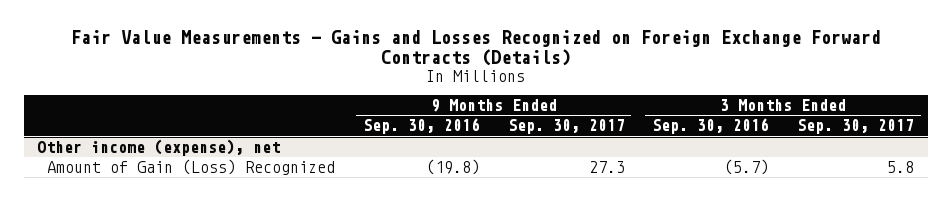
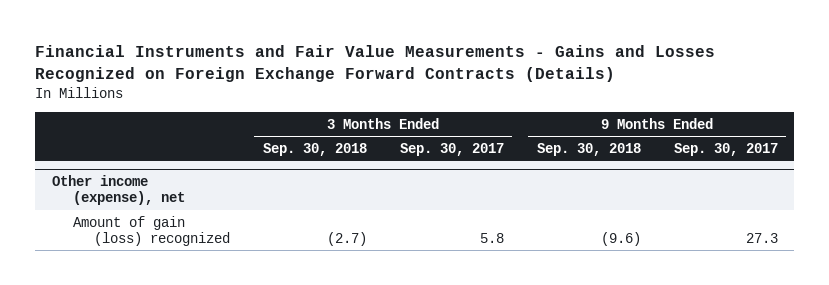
[70,29,881,67] Fair Value Measurements - Gains and Losses Recognized on Foreign Exchange Forward Contracts (Details) -> [35,45,716,82] Financial Instruments and Fair Value Measurements - Gains and Losses Recognized on Foreign Exchange Forward Contracts (Details)
[362,118,480,135] Sep. 30, 2016 -> none
[652,118,770,135] Sep. 30, 2016 -> none
none -> [262,142,367,156] Sep. 30, 2018
none -> [536,142,641,156] Sep. 30, 2018
[47,159,336,176] Amount of Gain (Loss) Recognized -> [72,215,230,246] Amount of gain (loss) recognized

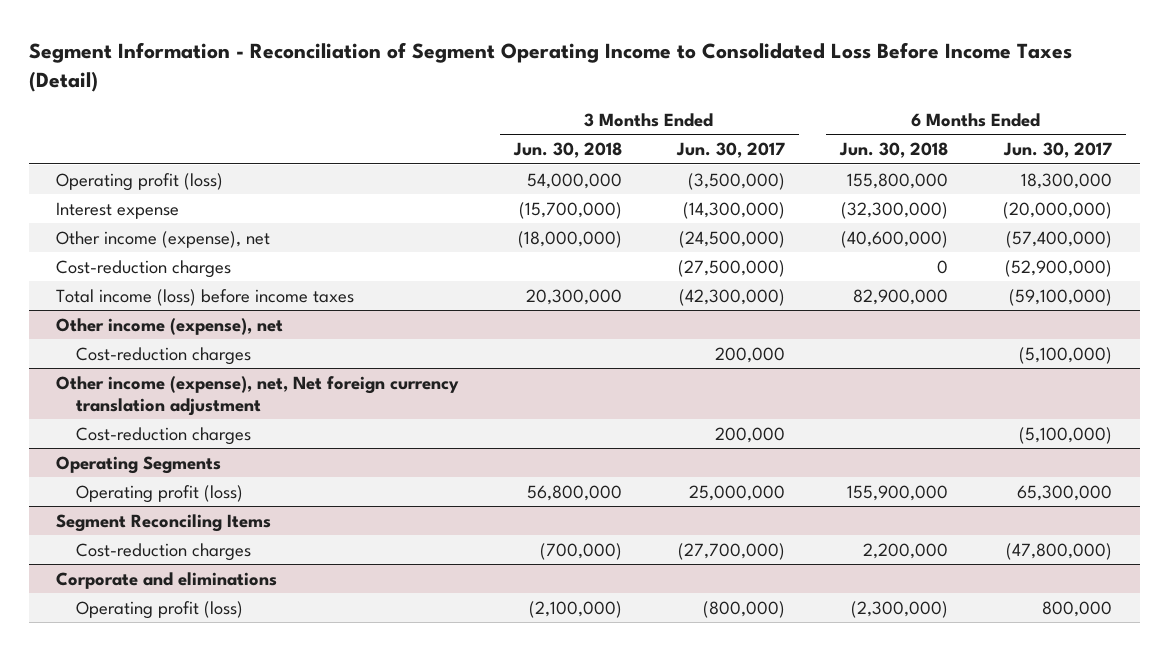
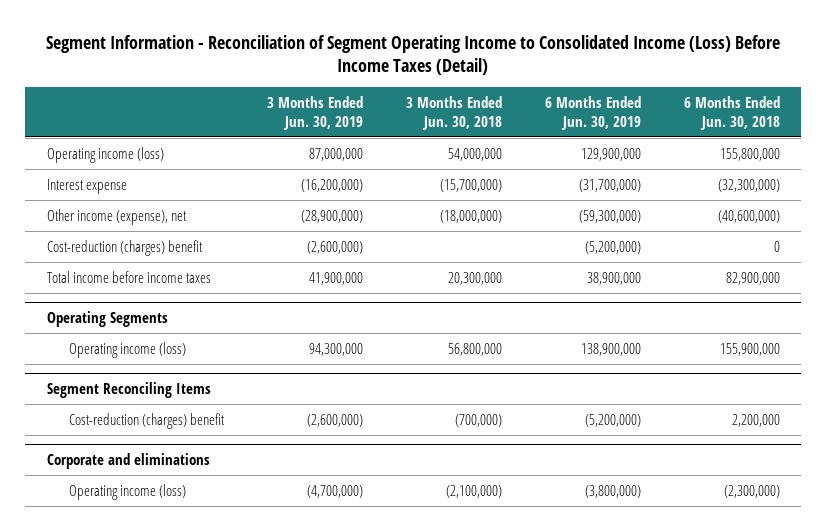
[28,41,1072,92] Segment Information - Reconciliation of Segment Operating Income to Consolidated Loss Before Income Taxes (Detail) -> [46,34,781,75] Segment Information - Reconciliation of Segment Operating Income to Consolidated Income (Loss) Before Income Taxes (Detail)
[675,142,785,159] Jun. 30, 2017 -> none
[1003,142,1113,159] Jun. 30, 2017 -> none
none -> [267,95,364,130] 3 Months Ended Jun. 30, 2019
none -> [544,95,641,130] 6 Months Ended Jun. 30, 2019
[56,172,224,191] Operating profit (loss) -> [46,146,164,163] Operating income (loss)
[56,317,284,335] Other income (expense), net -> none
[75,346,251,365] Cost-reduction charges -> none
[56,375,460,416] Other income (expense), net, Net foreign currency translation adjustment -> none
[75,426,251,445] Cost-reduction charges -> none
[56,259,232,278] Cost-reduction charges -> [46,239,203,256] Cost-reduction (charges) benefit
[56,288,355,306] Total income (loss) before income taxes -> [46,270,211,283] Total income before income taxes
[75,484,243,503] Operating profit (loss) -> [69,341,187,358] Operating income (loss)
[75,542,251,561] Cost-reduction charges -> [69,412,226,429] Cost-reduction (charges) benefit
[75,600,243,619] Operating profit (loss) -> [69,483,187,500] Operating income (loss)

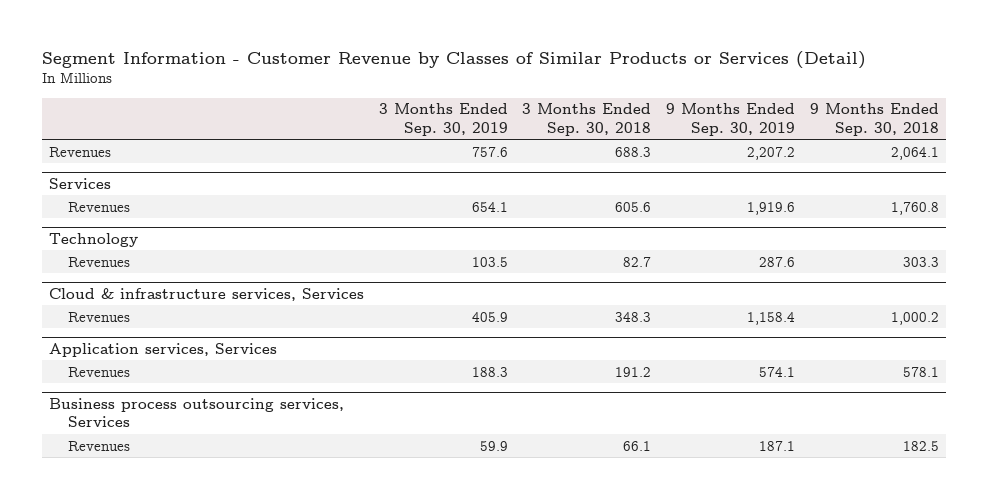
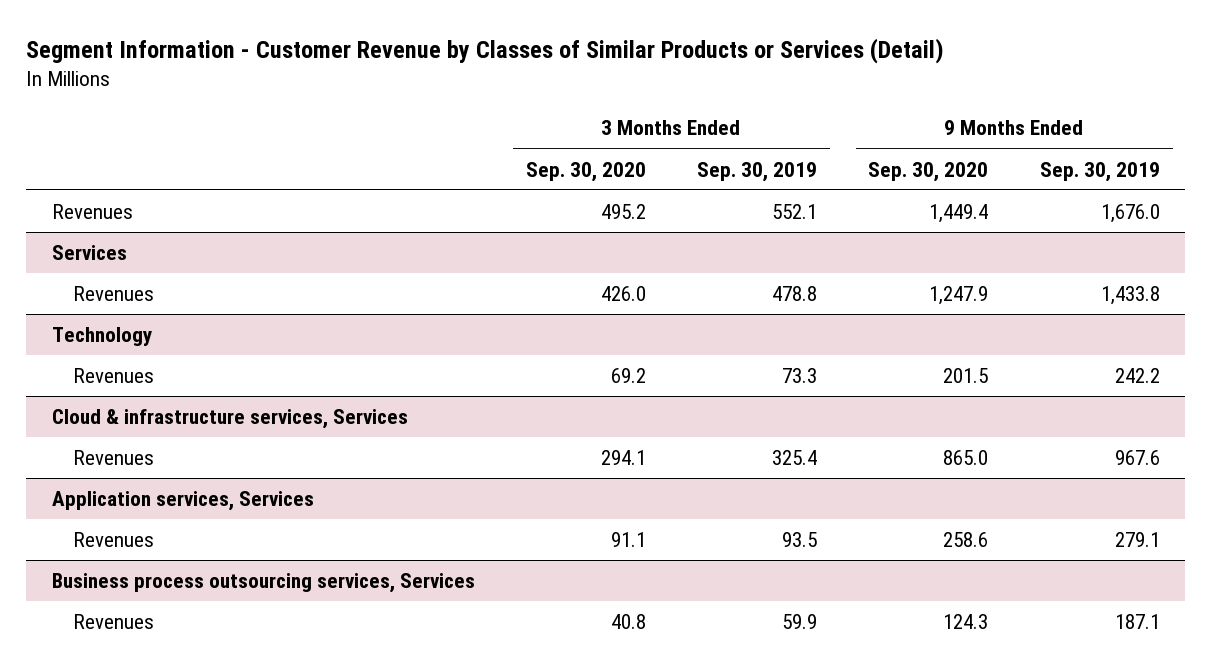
[522,103,652,136] 3 Months Ended Sep. 30, 2018 -> none
[809,103,939,136] 9 Months Ended Sep. 30, 2018 -> none
none -> [525,161,646,182] Sep. 30, 2020
none -> [868,161,989,182] Sep. 30, 2020
[471,146,508,157] 757.6 -> [772,204,818,220] 552.1
[746,146,795,160] 2,207.2 -> [1100,204,1160,224] 1,676.0
[471,201,508,212] 654.1 -> [772,286,818,302] 478.8
[746,201,795,215] 1,919.6 -> [1100,286,1160,306] 1,433.8
[471,256,508,267] 103.5 -> [782,368,818,384] 73.3
[758,256,795,267] 287.6 -> [1114,368,1160,384] 242.2
[471,311,508,322] 405.9 -> [772,450,818,466] 325.4
[746,311,795,325] 1,158.4 -> [1114,450,1160,466] 967.6
[471,366,508,377] 188.3 -> [782,532,818,548] 93.5
[758,366,795,377] 574.1 -> [1114,532,1160,548] 279.1

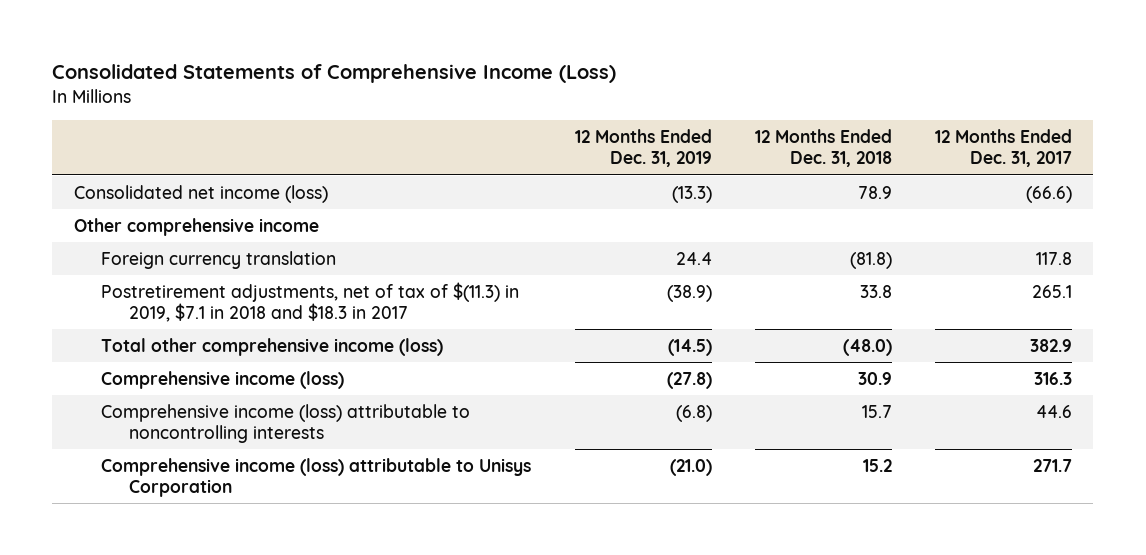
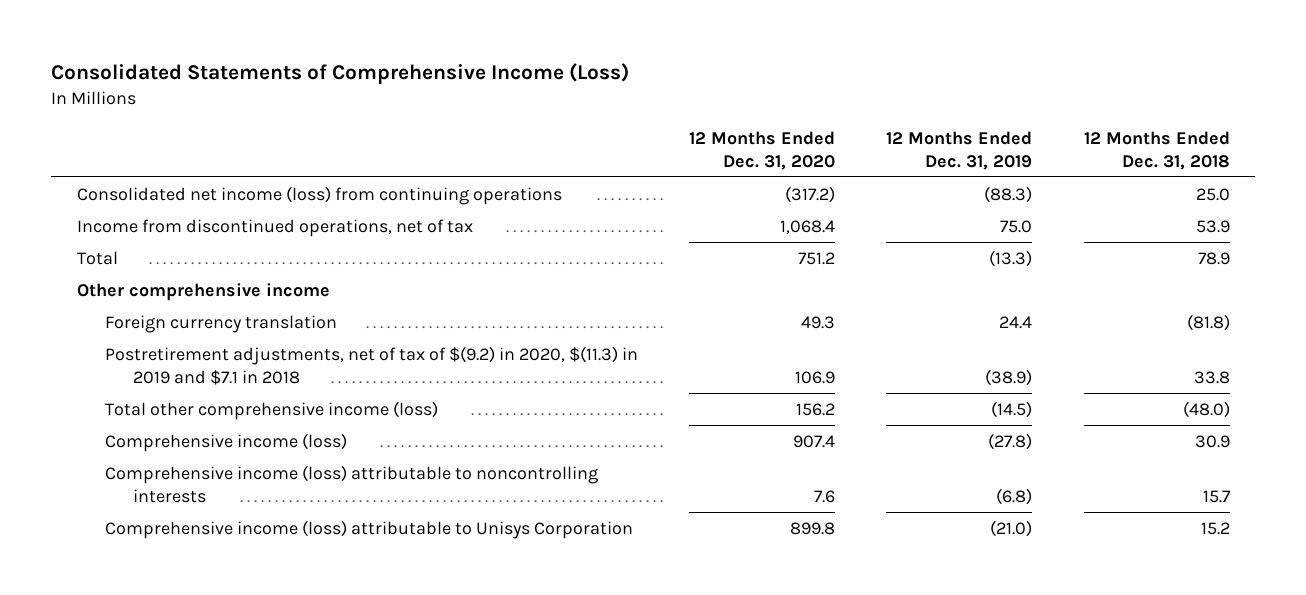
[934,129,1072,168] 12 Months Ended Dec. 31, 2017 -> none
none -> [688,130,835,170] 12 Months Ended Dec. 31, 2020
none -> [76,185,562,205] Consolidated net income (loss) from continuing operations
none -> [76,218,473,237] Income from discontinued operations, net of tax
[73,184,328,203] Consolidated net income (loss) -> [76,250,118,265] Total
[101,281,520,322] Postretirement adjustments, net of tax of $(11.3) in 2019, $7.1 in 2018 and $18.3 in 2017 -> [104,345,638,385] Postretirement adjustments, net of tax of $(9.2) in 2020, $(11.3) in 2019 and $7.1 in 2018

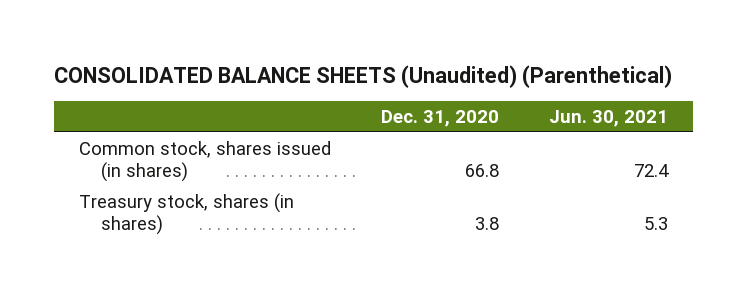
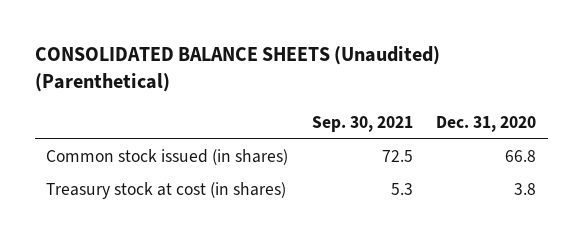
[549,110,669,128] Jun. 30, 2021 -> none
none -> [311,115,413,132] Sep. 30, 2021
[78,140,331,183] Common stock, shares issued (in shares) -> [46,149,289,166] Common stock issued (in shares)
[78,192,294,236] Treasury stock, shares (in shares) -> [46,182,287,200] Treasury stock at cost (in shares)

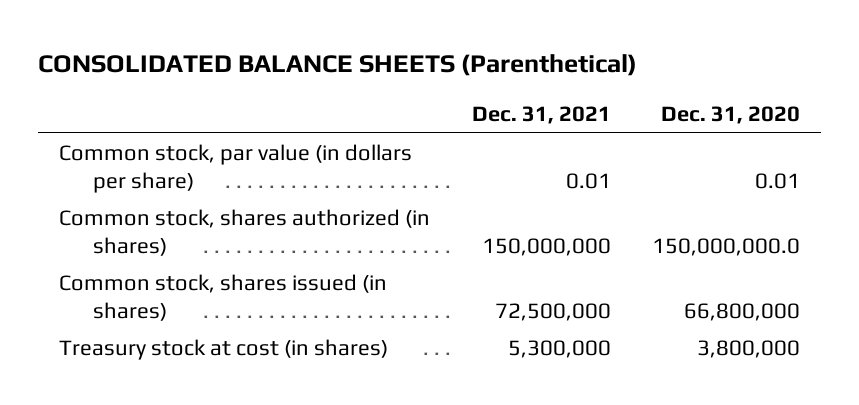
[34,46,440,93] CONSOLIDATED BALANCE SHEETS (Unaudited) (Parenthetical) -> [37,54,637,77] CONSOLIDATED BALANCE SHEETS (Parenthetical)
[311,115,413,132] Sep. 30, 2021 -> none
none -> [471,105,611,124] Dec. 31, 2021
none -> [58,144,412,193] Common stock, par value (in dollars per share)
none -> [58,209,430,256] Common stock, shares authorized (in shares)
[46,149,289,166] Common stock issued (in shares) -> [58,274,387,321] Common stock, shares issued (in shares)
[504,150,536,163] 66.8 -> [684,302,801,321] 66,800,000
[513,183,536,196] 3.8 -> [697,340,801,359] 3,800,000

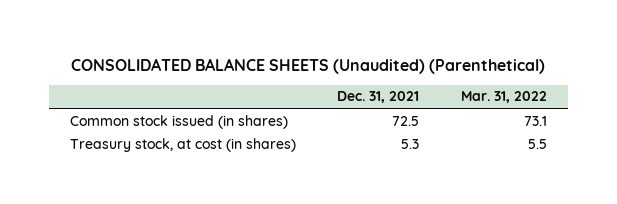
[37,54,637,77] CONSOLIDATED BALANCE SHEETS (Parenthetical) -> [71,57,546,74] CONSOLIDATED BALANCE SHEETS (Unaudited) (Parenthetical)
[661,105,801,124] Dec. 31, 2020 -> none
none -> [460,91,547,104] Mar. 31, 2022
[58,144,412,193] Common stock, par value (in dollars per share) -> none
[58,209,430,256] Common stock, shares authorized (in shares) -> none
[58,274,387,321] Common stock, shares issued (in shares) -> [69,114,288,129] Common stock issued (in shares)
[494,302,611,321] 72,500,000 -> [392,115,420,126] 72.5
[58,339,388,361] Treasury stock at cost (in shares) -> [69,137,296,152] Treasury stock, at cost (in shares)
[507,340,611,359] 5,300,000 -> [401,138,420,149] 5.3

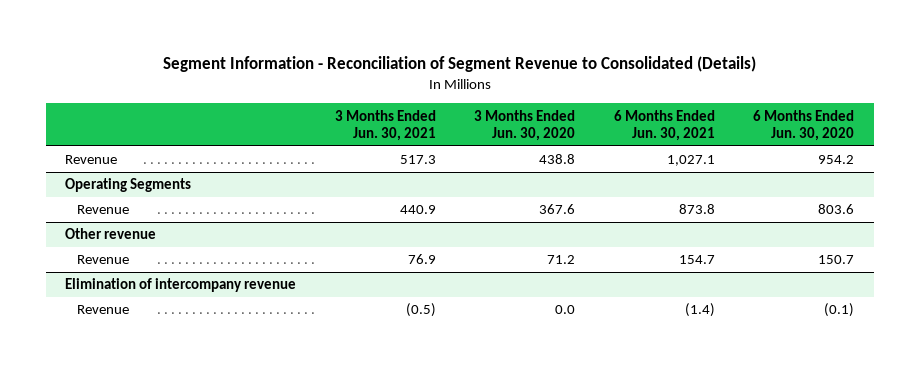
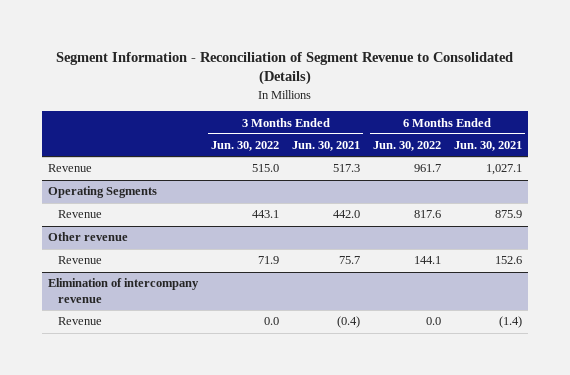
[474,109,576,142] 3 Months Ended Jun. 30, 2020 -> none
[753,109,855,142] 6 Months Ended Jun. 30, 2020 -> none
none -> [211,141,280,152] Jun. 30, 2022
none -> [373,141,442,152] Jun. 30, 2022
[399,205,436,215] 440.9 -> [333,210,361,219] 442.0
[678,204,715,215] 873.8 -> [494,210,522,219] 875.9
[407,254,436,265] 76.9 -> [339,256,361,265] 75.7
[678,255,715,265] 154.7 -> [494,256,522,265] 152.6
[405,303,436,318] (0.5) -> [337,316,361,329] (0.4)

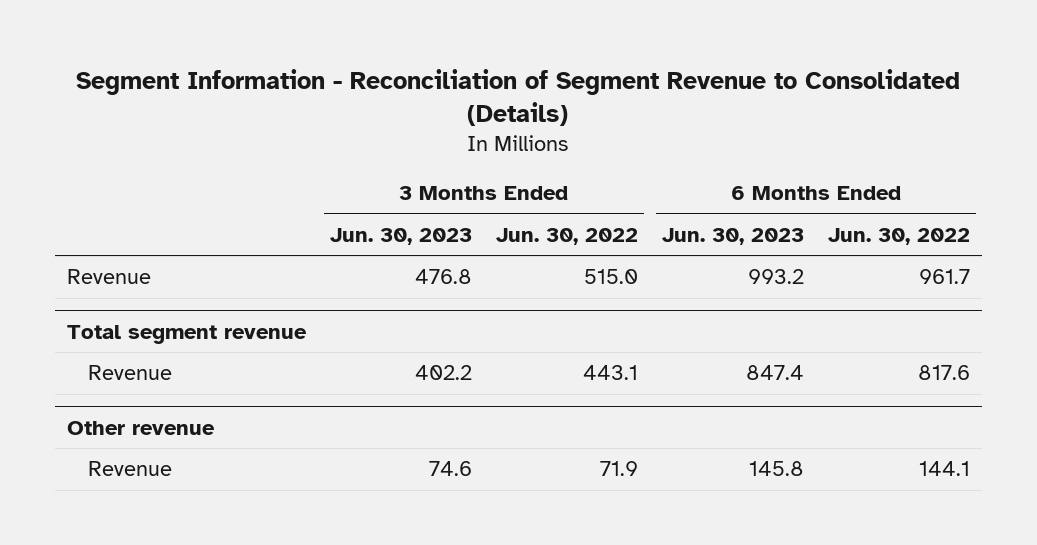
[292,141,361,152] Jun. 30, 2021 -> none
[453,141,522,152] Jun. 30, 2021 -> none
none -> [330,227,473,245] Jun. 30, 2023
none -> [661,227,804,245] Jun. 30, 2023
[48,186,158,199] Operating Segments -> [67,324,308,344] Total segment revenue
[48,278,200,303] Elimination of intercompany revenue -> none
[58,317,103,326] Revenue -> none

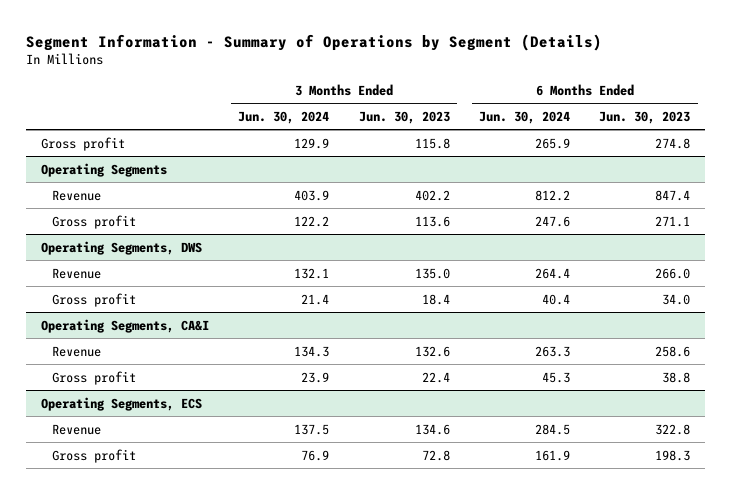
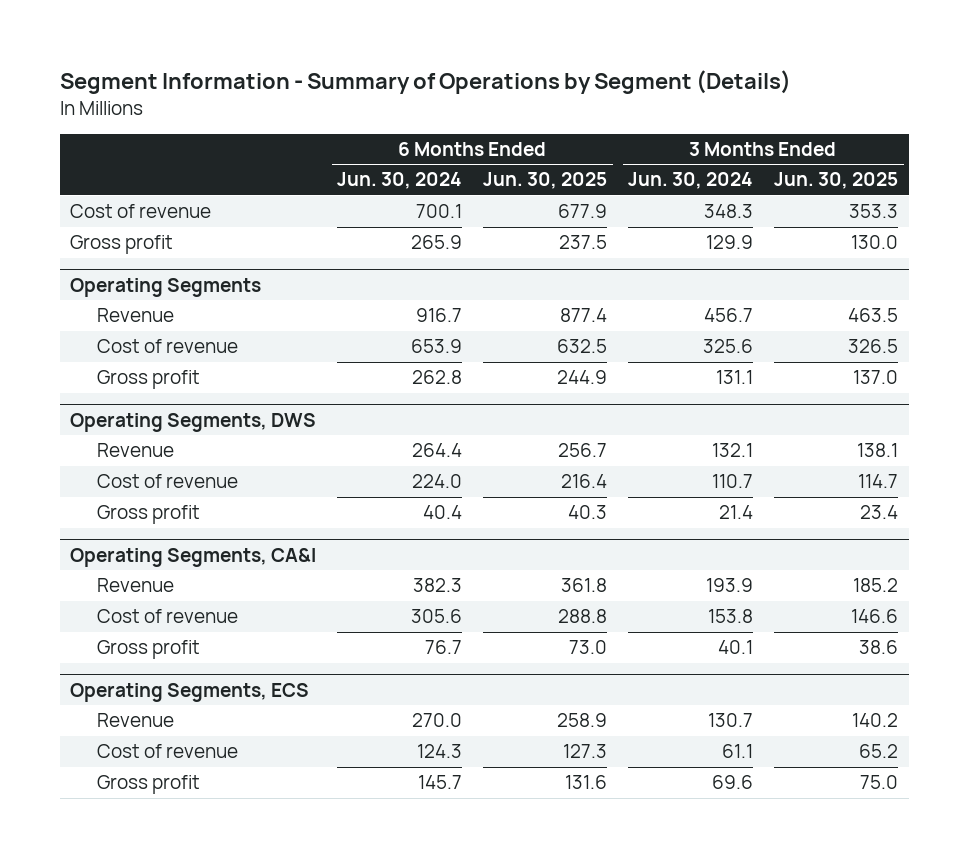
[358,110,450,124] Jun. 30, 2023 -> none
[599,110,691,124] Jun. 30, 2023 -> none
none -> [483,172,608,190] Jun. 30, 2025
none -> [774,172,899,190] Jun. 30, 2025
none -> [70,204,212,219] Cost of revenue
[294,189,330,201] 403.9 -> [704,308,754,323] 456.7
[534,189,570,201] 812.2 -> [416,308,463,323] 916.7
none -> [97,339,239,354] Cost of revenue
[294,215,330,227] 122.2 -> [716,370,754,385] 131.1
[534,215,570,227] 247.6 -> [412,370,463,385] 262.8
none -> [97,474,239,489] Cost of revenue
[294,345,330,357] 134.3 -> [706,578,754,593] 193.9
[534,345,570,357] 263.3 -> [413,578,463,593] 382.3
none -> [97,609,239,624] Cost of revenue
[301,371,330,383] 23.9 -> [718,640,754,655] 40.1
[541,371,570,383] 45.3 -> [425,640,463,655] 76.7
[294,423,330,435] 137.5 -> [708,713,754,728] 130.7
[534,423,570,435] 284.5 -> [412,713,463,728] 270.0
none -> [97,744,239,759] Cost of revenue
[301,449,330,461] 76.9 -> [712,775,754,790] 69.6
[534,449,570,461] 161.9 -> [418,775,463,790] 145.7

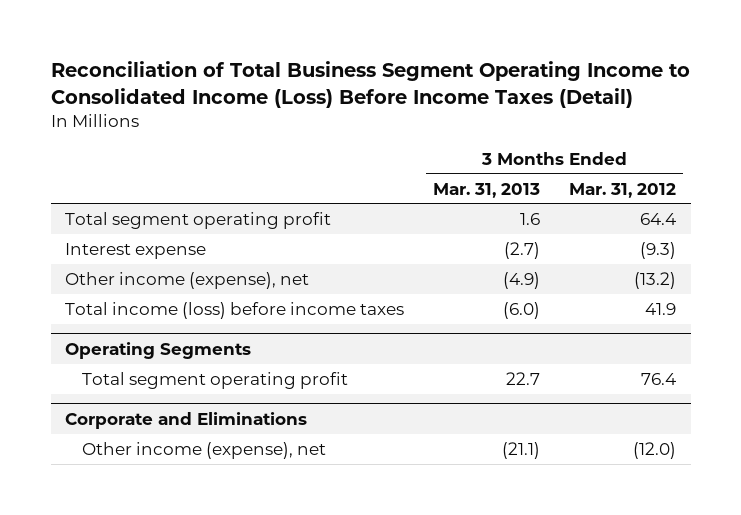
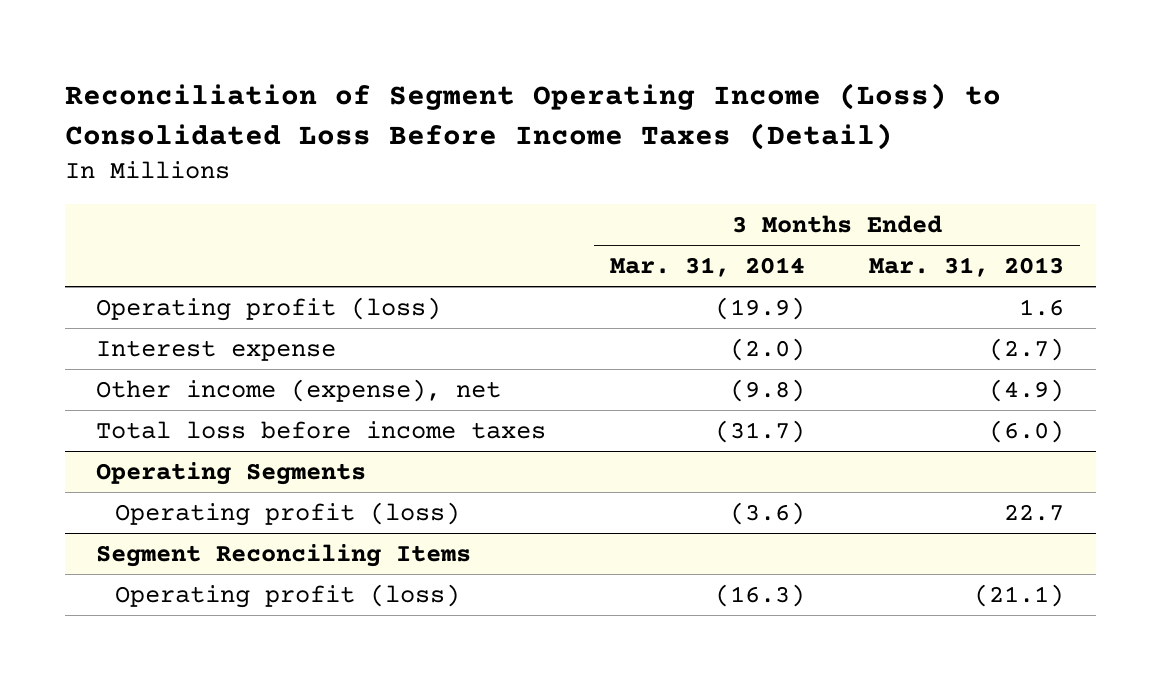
[50,61,690,108] Reconciliation of Total Business Segment Operating Income to Consolidated Income (Loss) Before Income Taxes (Detail) -> [64,83,1001,150] Reconciliation of Segment Operating Income (Loss) to Consolidated Loss Before Income Taxes (Detail)
[569,182,677,198] Mar. 31, 2012 -> none
none -> [610,257,806,278] Mar. 31, 2014
[65,211,332,229] Total segment operating profit -> [96,297,442,322] Operating profit (loss)
[65,301,405,319] Total income (loss) before income taxes -> [96,421,547,440] Total loss before income taxes
[65,411,308,429] Corporate and Eliminations -> none
[82,371,349,389] Total segment operating profit -> [115,502,461,527] Operating profit (loss)
none -> [96,544,472,568] Segment Reconciling Items
[82,441,327,459] Other income (expense), net -> [115,584,461,609] Operating profit (loss)

